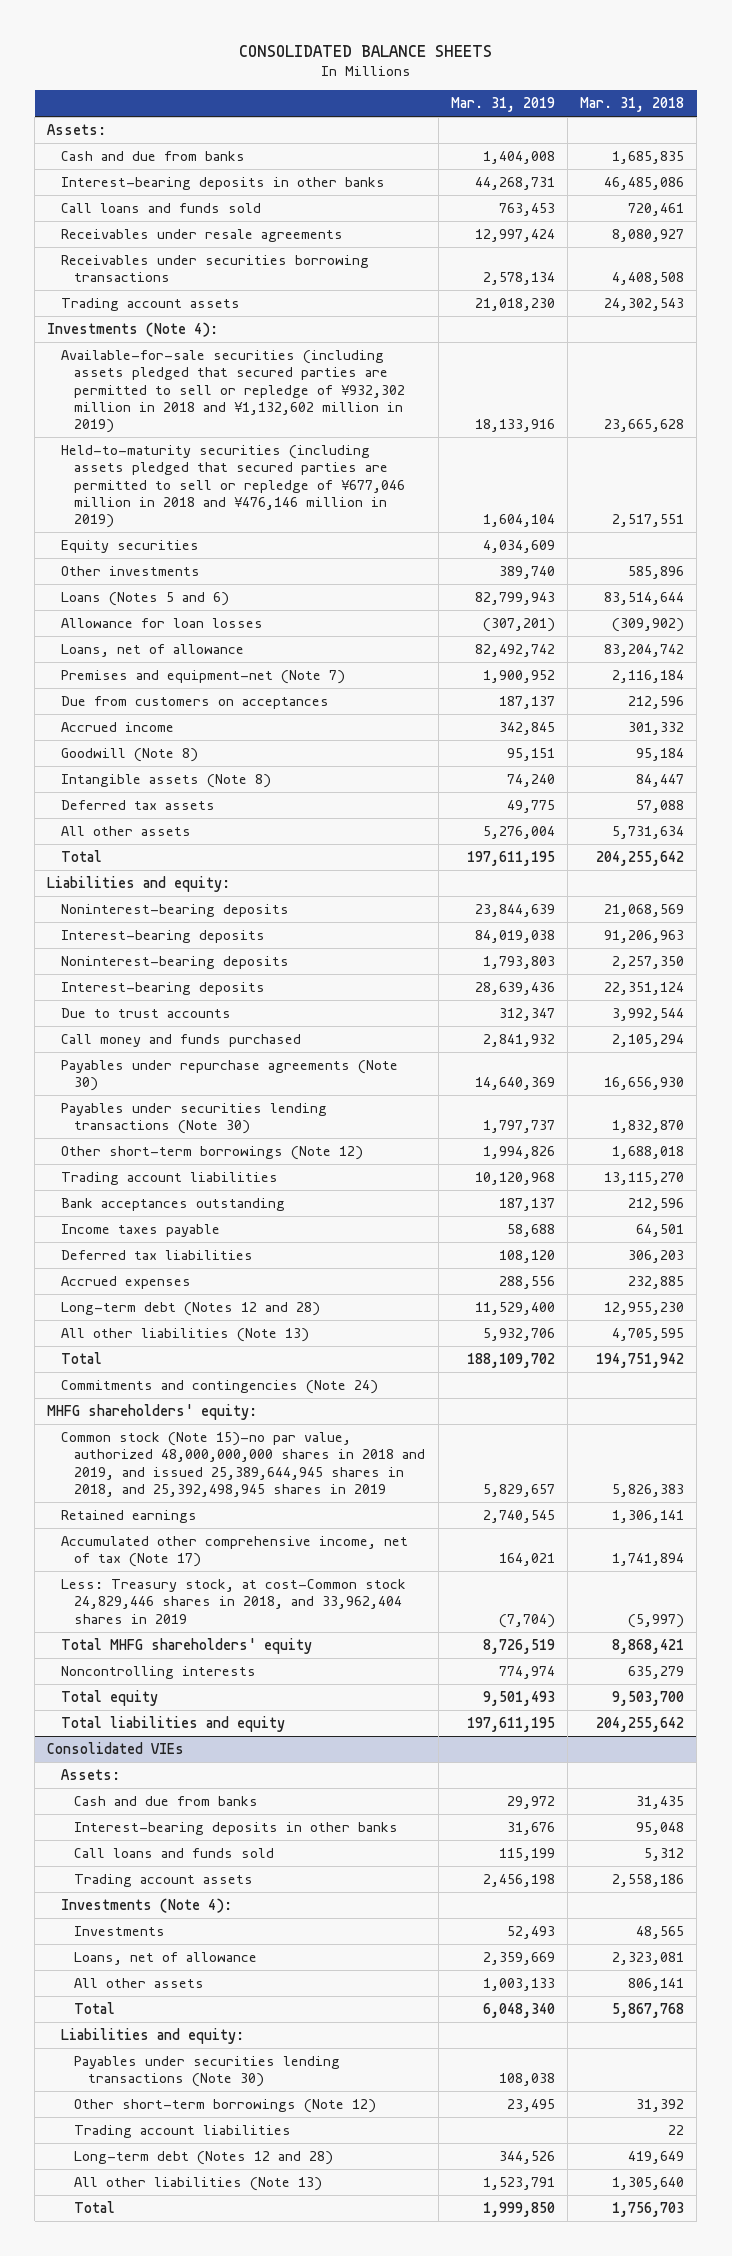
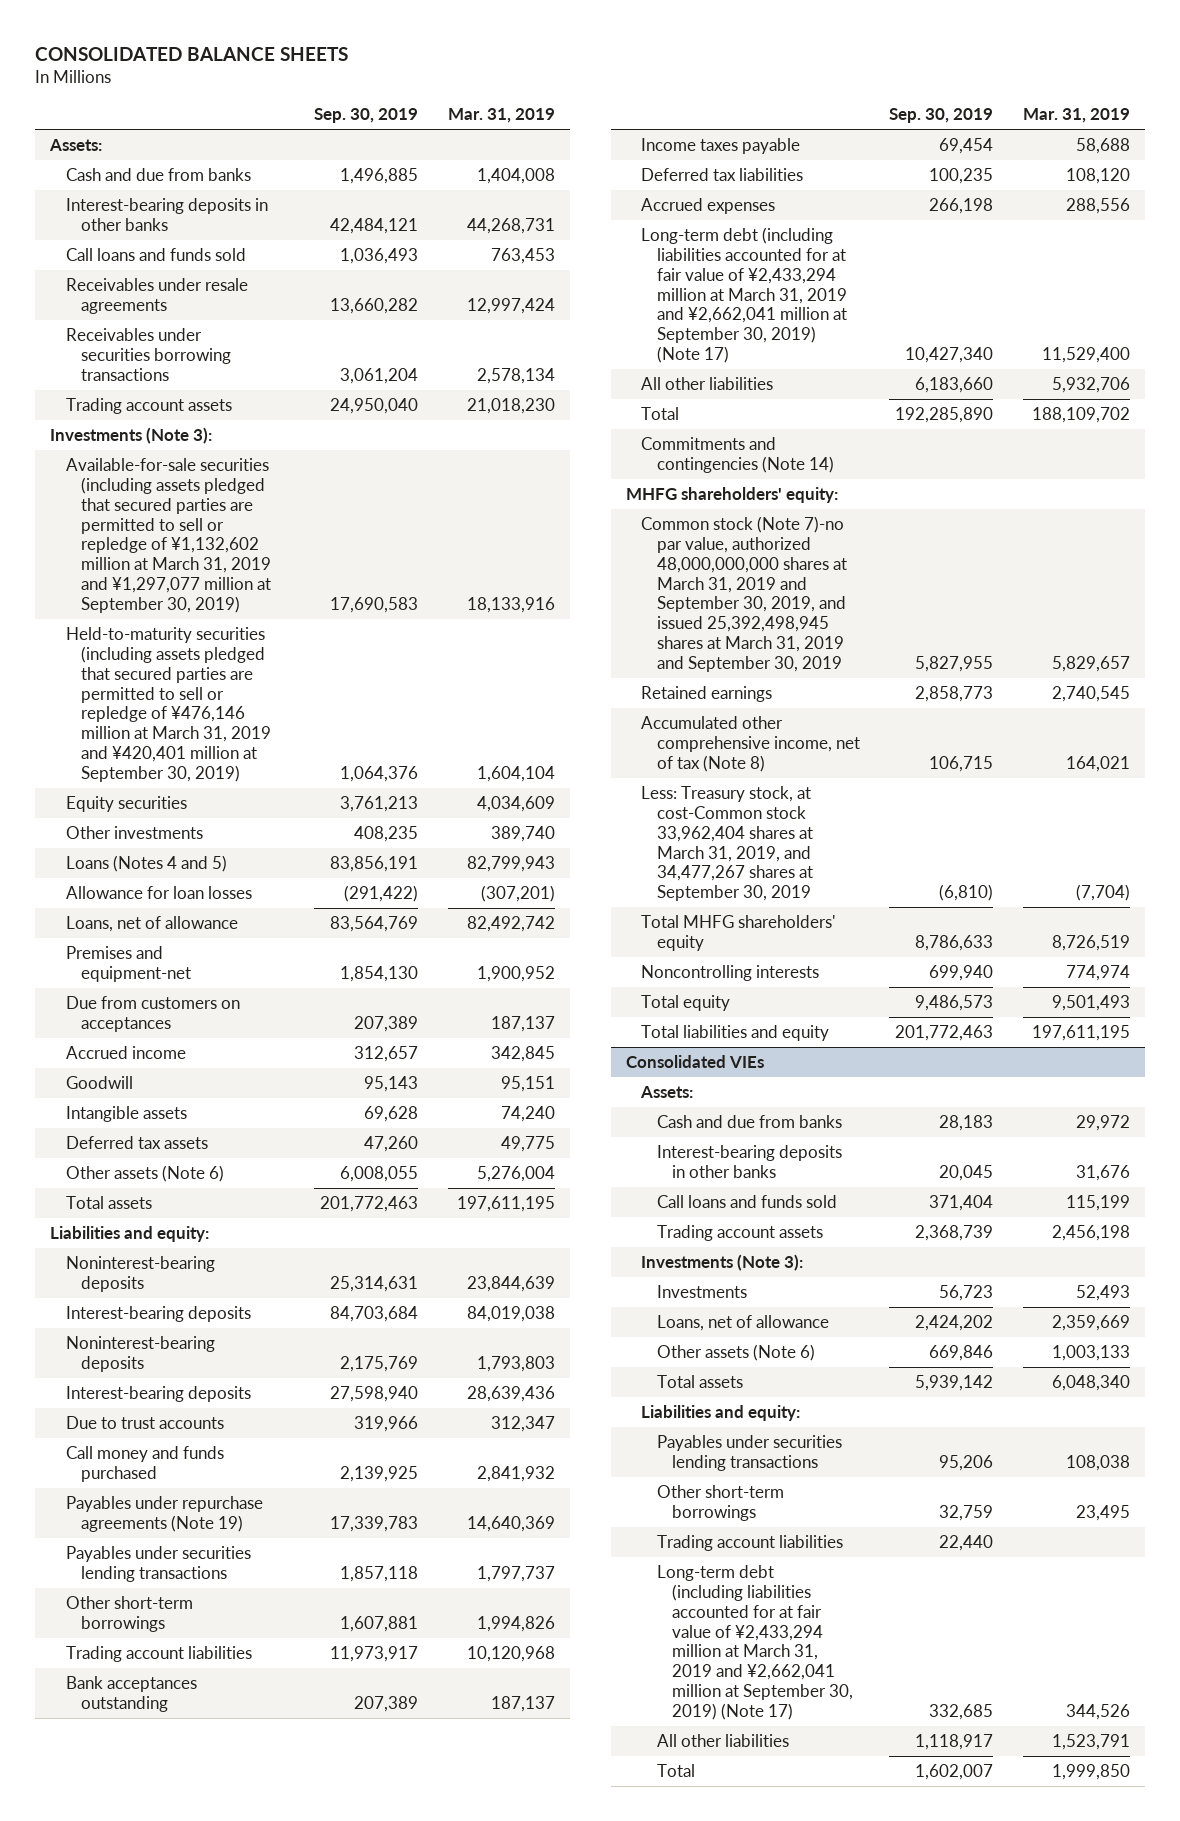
[580,97,685,113] Mar. 31, 2018 -> none
none -> [314,108,419,124] Sep. 30, 2019
[47,321,219,337] Investments (Note 4): -> [50,426,213,444] Investments (Note 3):
[60,349,406,434] Available-for-sale securities (including assets pledged that secured parties are permitted to sell or repledge of ¥932,302 million in 2018 and ¥1,132,602 million in 2019) -> [65,457,272,613] Available-for-sale securities (including assets pledged that secured parties are permitted to sell or repledge of ¥1,132,602 million at March 31, 2019 and ¥1,297,077 million at September 30, 2019)
[60,444,406,529] Held-to-maturity securities (including assets pledged that secured parties are permitted to sell or repledge of ¥677,046 million in 2018 and ¥476,146 million in 2019) -> [65,626,272,782] Held-to-maturity securities (including assets pledged that secured parties are permitted to sell or repledge of ¥476,146 million at March 31, 2019 and ¥420,401 million at September 30, 2019)
[60,591,229,606] Loans (Notes 5 and 6) -> [65,854,227,872] Loans (Notes 4 and 5)
[60,669,345,684] Premises and equipment-net (Note 7) -> [65,945,192,982] Premises and equipment-net
[60,747,198,762] Goodwill (Note 8) -> [65,1075,133,1089] Goodwill
[60,773,271,788] Intangible assets (Note 8) -> [65,1105,187,1122] Intangible assets
[60,825,191,836] All other assets -> [65,1164,224,1182] Other assets (Note 6)
[60,849,102,862] Total -> [65,1195,152,1209] Total assets
[60,1059,398,1092] Payables under repurchase agreements (Note 30) -> [65,1495,263,1532] Payables under repurchase agreements (Note 19)
[60,1102,327,1135] Payables under securities lending transactions (Note 30) -> [65,1545,251,1582] Payables under securities lending transactions
[60,1145,363,1160] Other short-term borrowings (Note 12) -> [65,1595,193,1632] Other short-term borrowings
[60,1301,320,1316] Long-term debt (Notes 12 and 28) -> [641,226,847,364] Long-term debt (including liabilities accounted for at fair value of ¥2,433,294 million at March 31, 2019 and ¥2,662,041 million at September 30, 2019) (Note 17)
[60,1327,309,1342] All other liabilities (Note 13) -> [641,376,774,390] All other liabilities
[60,1379,378,1394] Commitments and contingencies (Note 24) -> [641,436,834,473] Commitments and contingencies (Note 14)
[60,1431,426,1498] Common stock (Note 15)-no par value, authorized 48,000,000,000 shares in 2018 and 2019, and issued 25,389,644,945 shares in 2018, and 25,392,498,945 shares in 2019 -> [641,515,847,672] Common stock (Note 7)-no par value, authorized 48,000,000,000 shares at March 31, 2019 and September 30, 2019, and issued 25,392,498,945 shares at March 31, 2019 and September 30, 2019
[60,1535,408,1568] Accumulated other comprehensive income, net of tax (Note 17) -> [641,715,860,772] Accumulated other comprehensive income, net of tax (Note 8)
[60,1578,406,1624] Less: Treasury stock, at cost-Common stock 24,829,446 shares in 2018, and 33,962,404 shares in 2019 -> [641,785,813,902] Less: Treasury stock, at cost-Common stock 33,962,404 shares at March 31, 2019, and 34,477,267 shares at September 30, 2019
[60,1897,232,1913] Investments (Note 4): -> [641,1253,804,1271] Investments (Note 3):
[74,1977,205,1988] All other assets -> [656,1343,815,1361] Other assets (Note 6)
[74,2001,116,2014] Total -> [656,1374,743,1388] Total assets
[74,2055,341,2088] Payables under securities lending transactions (Note 30) -> [656,1434,842,1471] Payables under securities lending transactions
[74,2098,377,2113] Other short-term borrowings (Note 12) -> [656,1484,784,1521] Other short-term borrowings
[74,2150,334,2165] Long-term debt (Notes 12 and 28) -> [656,1564,854,1720] Long-term debt (including liabilities accounted for at fair value of ¥2,433,294 million at March 31, 2019 and ¥2,662,041 million at September 30, 2019) (Note 17)
[74,2176,323,2191] All other liabilities (Note 13) -> [656,1733,789,1747] All other liabilities

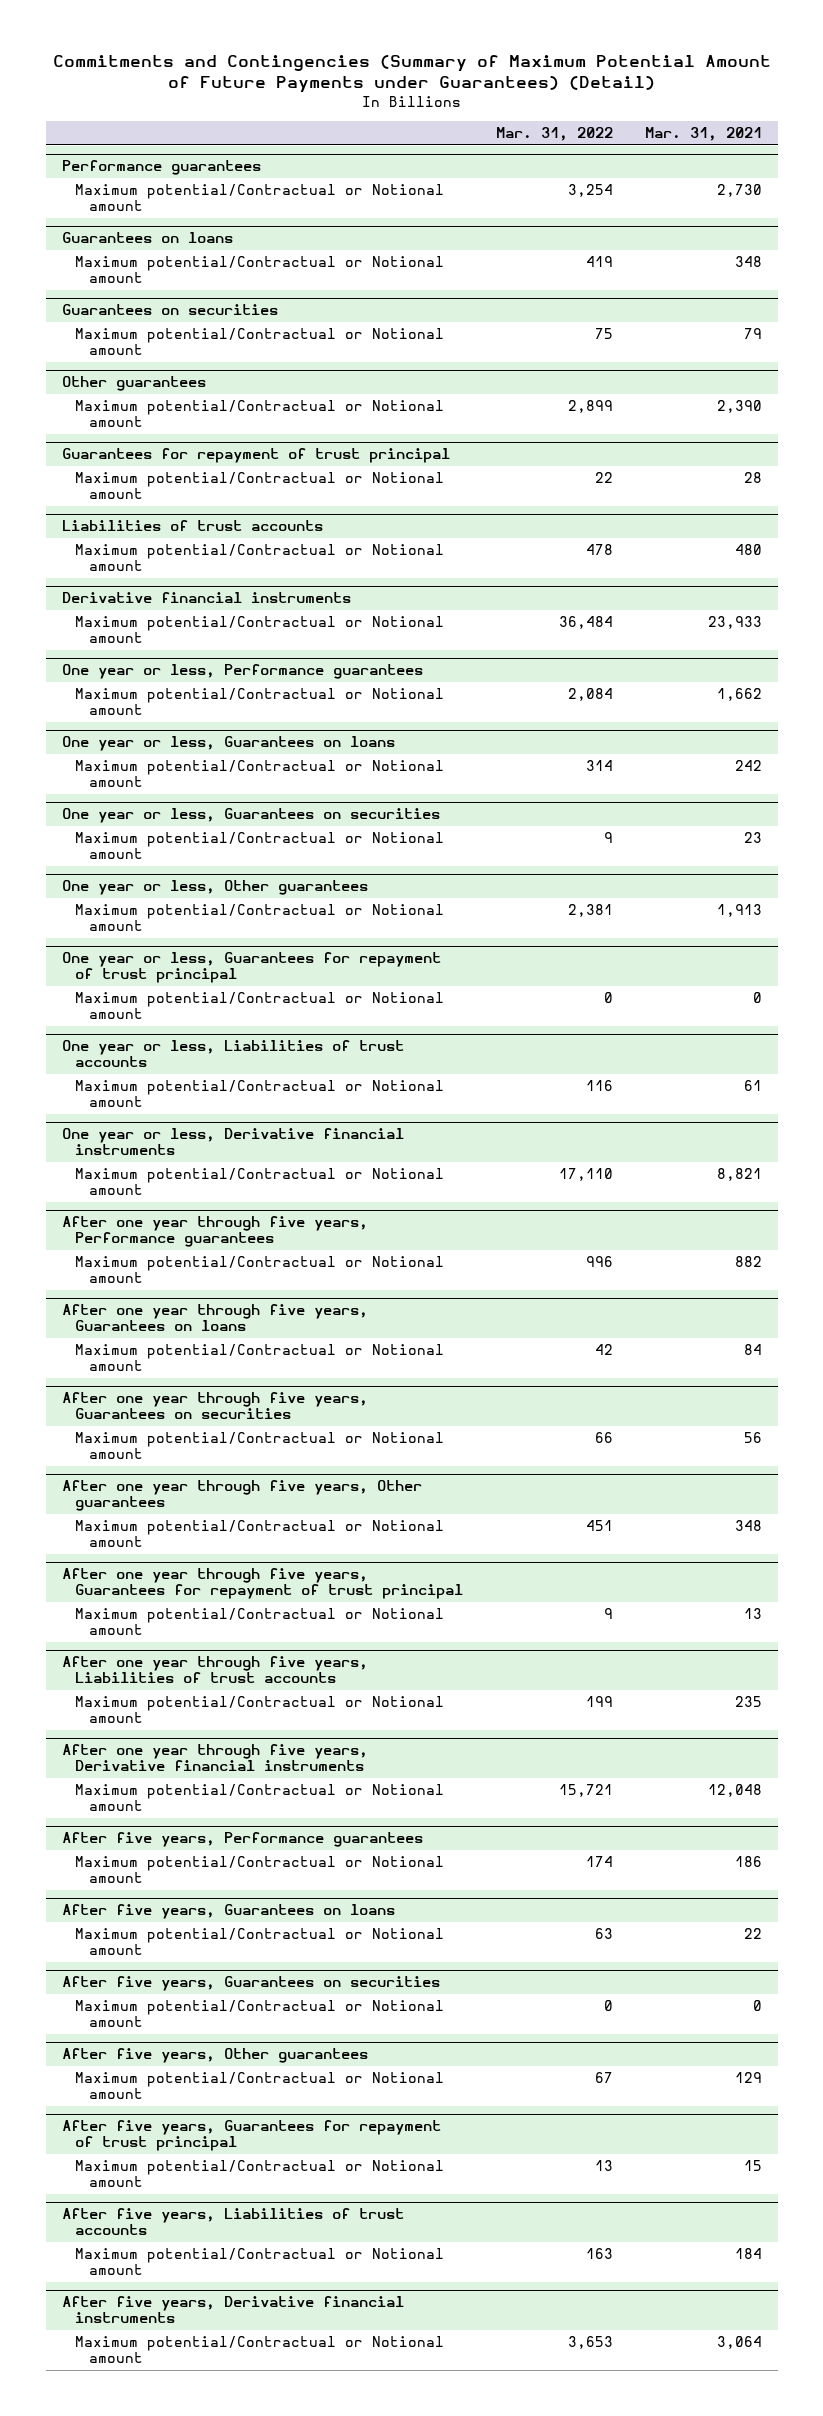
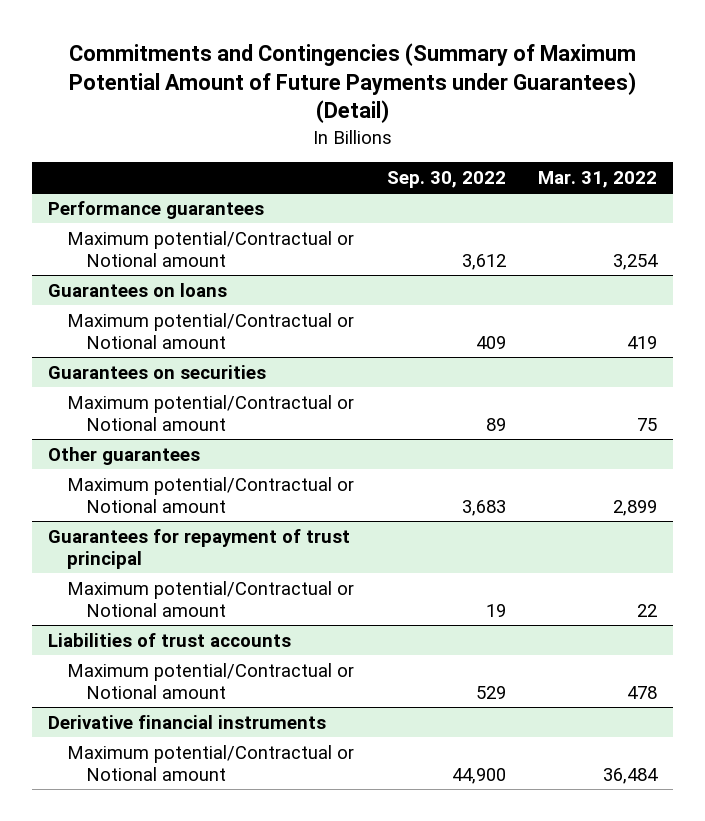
[644,126,762,141] Mar. 31, 2021 -> none
none -> [386,170,506,188] Sep. 30, 2022
[61,664,423,680] One year or less, Performance guarantees -> none
[75,688,445,716] Maximum potential/Contractual or Notional amount -> none
[61,736,395,752] One year or less, Guarantees on loans -> none
[75,760,445,788] Maximum potential/Contractual or Notional amount -> none
[61,808,440,824] One year or less, Guarantees on securities -> none
[75,832,445,860] Maximum potential/Contractual or Notional amount -> none
[61,880,368,896] One year or less, Other guarantees -> none
[75,904,445,932] Maximum potential/Contractual or Notional amount -> none
[61,952,441,984] One year or less, Guarantees for repayment of trust principal -> none
[75,992,445,1020] Maximum potential/Contractual or Notional amount -> none
[61,1040,404,1068] One year or less, Liabilities of trust accounts -> none
[75,1080,445,1108] Maximum potential/Contractual or Notional amount -> none
[61,1128,404,1156] One year or less, Derivative financial instruments -> none
[75,1168,445,1196] Maximum potential/Contractual or Notional amount -> none
[61,1216,368,1248] After one year through five years, Performance guarantees -> none
[75,1256,445,1284] Maximum potential/Contractual or Notional amount -> none
[61,1304,368,1332] After one year through five years, Guarantees on loans -> none
[75,1344,445,1372] Maximum potential/Contractual or Notional amount -> none
[61,1392,368,1420] After one year through five years, Guarantees on securities -> none
[75,1432,445,1460] Maximum potential/Contractual or Notional amount -> none
[61,1480,422,1512] After one year through five years, Other guarantees -> none
[75,1520,445,1548] Maximum potential/Contractual or Notional amount -> none
[61,1568,464,1600] After one year through five years, Guarantees for repayment of trust principal -> none
[75,1608,445,1636] Maximum potential/Contractual or Notional amount -> none
[61,1656,368,1684] After one year through five years, Liabilities of trust accounts -> none
[75,1696,445,1724] Maximum potential/Contractual or Notional amount -> none
[61,1744,368,1772] After one year through five years, Derivative financial instruments -> none
[75,1784,445,1812] Maximum potential/Contractual or Notional amount -> none
[61,1832,423,1848] After five years, Performance guarantees -> none
[75,1856,445,1884] Maximum potential/Contractual or Notional amount -> none
[61,1904,395,1920] After five years, Guarantees on loans -> none
[75,1928,445,1956] Maximum potential/Contractual or Notional amount -> none
[61,1976,440,1992] After five years, Guarantees on securities -> none
[75,2000,445,2028] Maximum potential/Contractual or Notional amount -> none
[61,2048,368,2064] After five years, Other guarantees -> none
[75,2072,445,2100] Maximum potential/Contractual or Notional amount -> none
[61,2120,441,2152] After five years, Guarantees for repayment of trust principal -> none
[75,2160,445,2188] Maximum potential/Contractual or Notional amount -> none
[61,2208,404,2236] After five years, Liabilities of trust accounts -> none
[75,2248,445,2276] Maximum potential/Contractual or Notional amount -> none
[61,2296,404,2324] After five years, Derivative financial instruments -> none
[75,2336,445,2364] Maximum potential/Contractual or Notional amount -> none

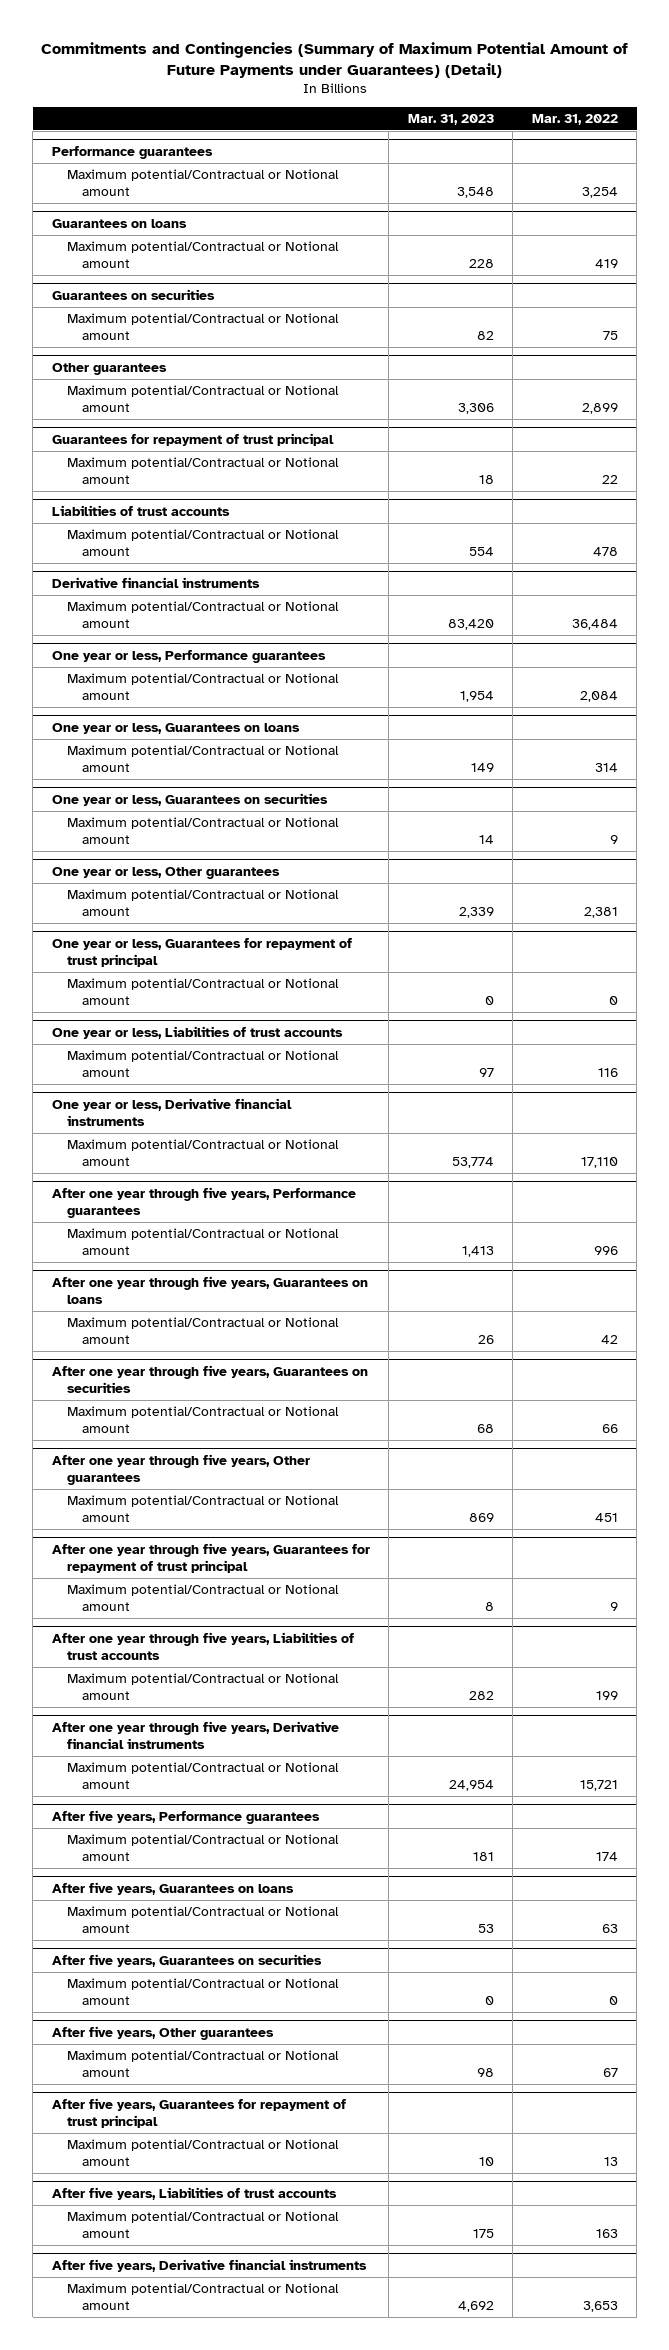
[386,170,506,188] Sep. 30, 2022 -> none
none -> [407,113,494,125] Mar. 31, 2023
none -> [51,649,326,663] One year or less, Performance guarantees
none -> [66,673,339,701] Maximum potential/Contractual or Notional amount
none -> [51,722,300,734] One year or less, Guarantees on loans
none -> [66,745,339,773] Maximum potential/Contractual or Notional amount
none -> [51,792,328,806] One year or less, Guarantees on securities
none -> [66,817,339,845] Maximum potential/Contractual or Notional amount
none -> [51,866,280,879] One year or less, Other guarantees
none -> [66,889,339,917] Maximum potential/Contractual or Notional amount
none -> [51,937,352,967] One year or less, Guarantees for repayment of trust principal
none -> [66,978,339,1006] Maximum potential/Contractual or Notional amount
none -> [51,1025,343,1039] One year or less, Liabilities of trust accounts
none -> [66,1050,339,1078] Maximum potential/Contractual or Notional amount
none -> [51,1097,292,1126] One year or less, Derivative financial instruments
none -> [66,1139,339,1167] Maximum potential/Contractual or Notional amount
none -> [51,1186,356,1218] After one year through five years, Performance guarantees
none -> [66,1228,339,1256] Maximum potential/Contractual or Notional amount
none -> [51,1275,368,1304] After one year through five years, Guarantees on loans
none -> [66,1317,339,1345] Maximum potential/Contractual or Notional amount
none -> [51,1364,368,1393] After one year through five years, Guarantees on securities
none -> [66,1406,339,1434] Maximum potential/Contractual or Notional amount
none -> [51,1453,310,1485] After one year through five years, Other guarantees
none -> [66,1495,339,1523] Maximum potential/Contractual or Notional amount
none -> [51,1542,370,1573] After one year through five years, Guarantees for repayment of trust principal
none -> [66,1584,339,1612] Maximum potential/Contractual or Notional amount
none -> [51,1631,354,1660] After one year through five years, Liabilities of trust accounts
none -> [66,1673,339,1701] Maximum potential/Contractual or Notional amount
none -> [51,1720,339,1749] After one year through five years, Derivative financial instruments
none -> [66,1762,339,1790] Maximum potential/Contractual or Notional amount
none -> [51,1809,320,1824] After five years, Performance guarantees
none -> [66,1834,339,1862] Maximum potential/Contractual or Notional amount
none -> [51,1881,294,1895] After five years, Guarantees on loans
none -> [66,1906,339,1934] Maximum potential/Contractual or Notional amount
none -> [51,1953,322,1967] After five years, Guarantees on securities
none -> [66,1978,339,2006] Maximum potential/Contractual or Notional amount
none -> [51,2025,274,2040] After five years, Other guarantees
none -> [66,2050,339,2078] Maximum potential/Contractual or Notional amount
none -> [51,2097,346,2128] After five years, Guarantees for repayment of trust principal
none -> [66,2139,339,2167] Maximum potential/Contractual or Notional amount
none -> [51,2186,337,2200] After five years, Liabilities of trust accounts
none -> [66,2211,339,2239] Maximum potential/Contractual or Notional amount
none -> [51,2258,367,2272] After five years, Derivative financial instruments
none -> [66,2283,339,2311] Maximum potential/Contractual or Notional amount

